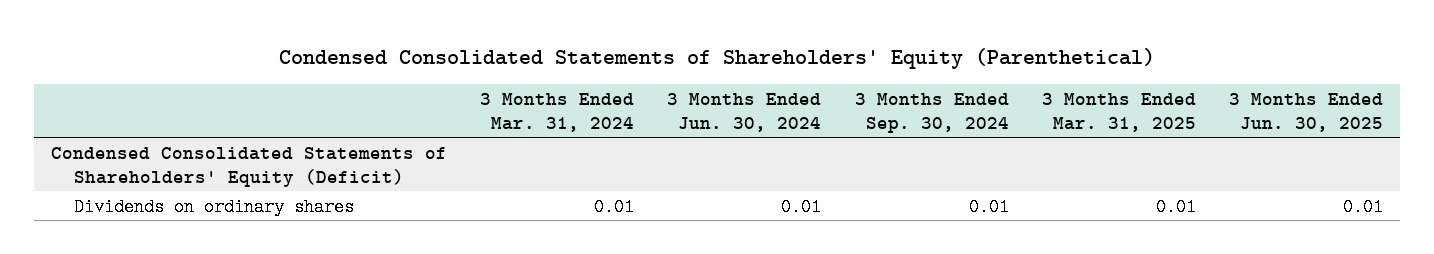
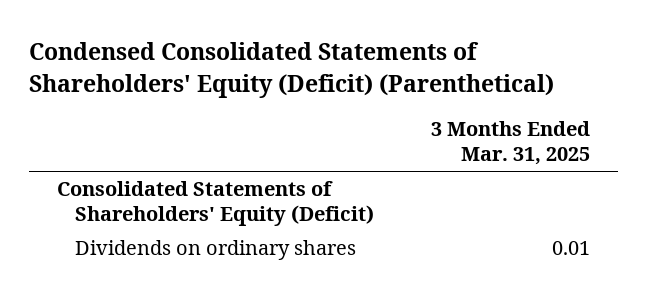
[278,48,1155,70] Condensed Consolidated Statements of Shareholders' Equity (Parenthetical) -> [28,42,554,98] Condensed Consolidated Statements of Shareholders' Equity (Deficit) (Parenthetical)
[479,92,634,132] 3 Months Ended Mar. 31, 2024 -> none
[667,92,822,132] 3 Months Ended Jun. 30, 2024 -> none
[854,92,1009,133] 3 Months Ended Sep. 30, 2024 -> none
[1229,92,1384,132] 3 Months Ended Jun. 30, 2025 -> none
[50,146,447,187] Condensed Consolidated Statements of Shareholders' Equity (Deficit) -> [57,181,374,227] Consolidated Statements of Shareholders' Equity (Deficit)

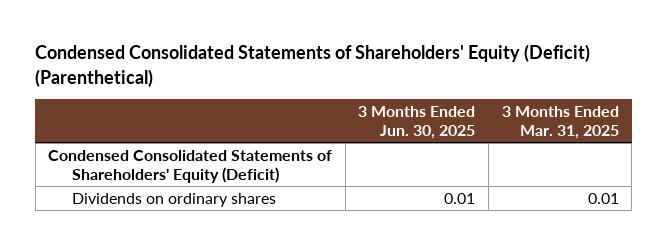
none -> [358,105,476,139] 3 Months Ended Jun. 30, 2025
[57,181,374,227] Consolidated Statements of Shareholders' Equity (Deficit) -> [48,149,333,183] Condensed Consolidated Statements of Shareholders' Equity (Deficit)

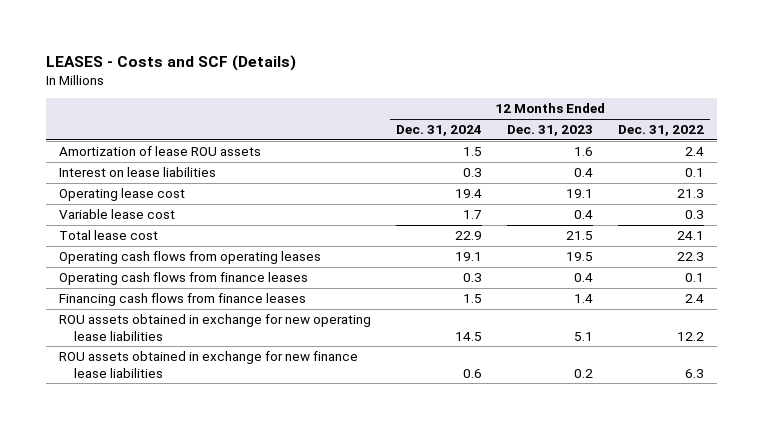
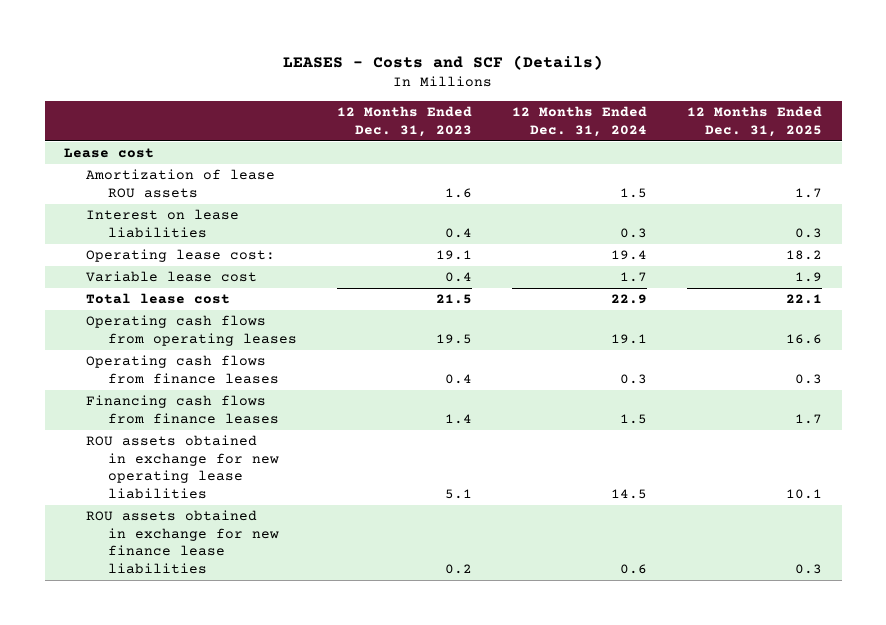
[618,125,705,137] Dec. 31, 2022 -> none
none -> [686,106,822,137] 12 Months Ended Dec. 31, 2025
none -> [64,148,155,159] Lease cost
[58,188,185,202] Operating lease cost -> [86,249,276,263] Operating lease cost:

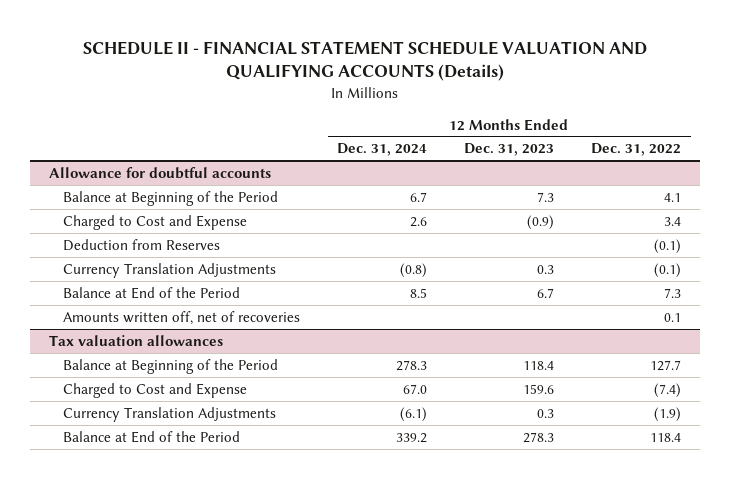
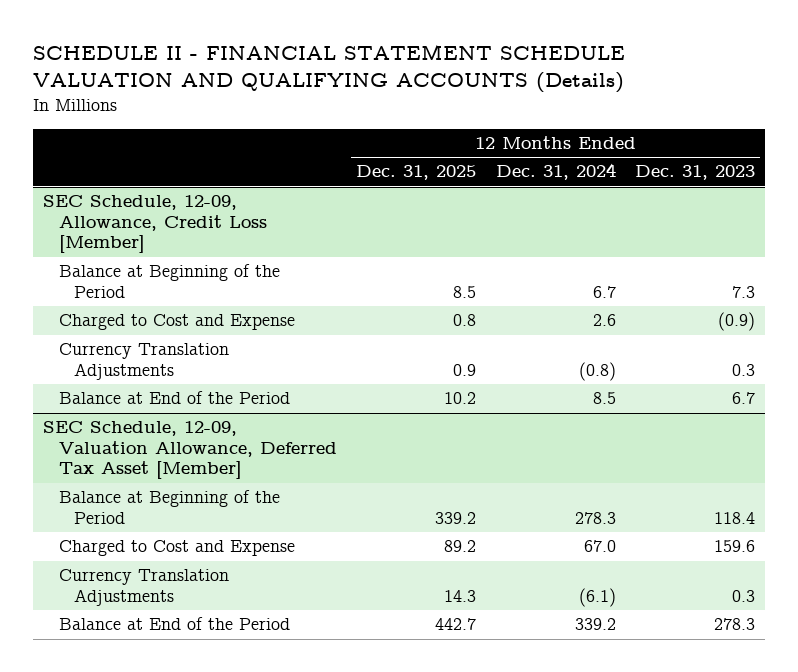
[591,143,682,157] Dec. 31, 2022 -> none
none -> [356,165,477,181] Dec. 31, 2025
[48,166,271,179] Allowance for doubtful accounts -> [42,195,267,254] SEC Schedule, 12-09, Allowance, Credit Loss [Member]
[62,238,220,251] Deduction from Reserves -> none
[62,310,300,325] Amounts written off, net of recoveries -> none
[48,334,223,346] Tax valuation allowances -> [42,421,337,480] SEC Schedule, 12-09, Valuation Allowance, Deferred Tax Asset [Member]

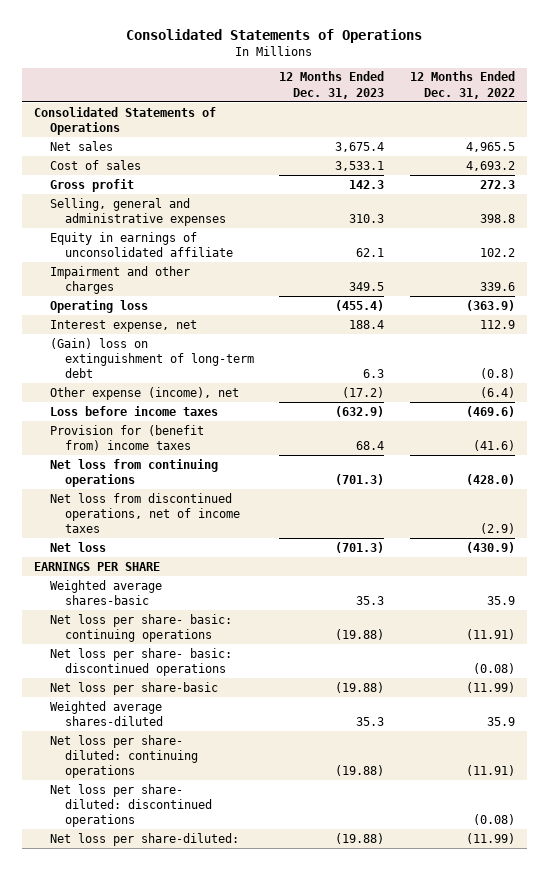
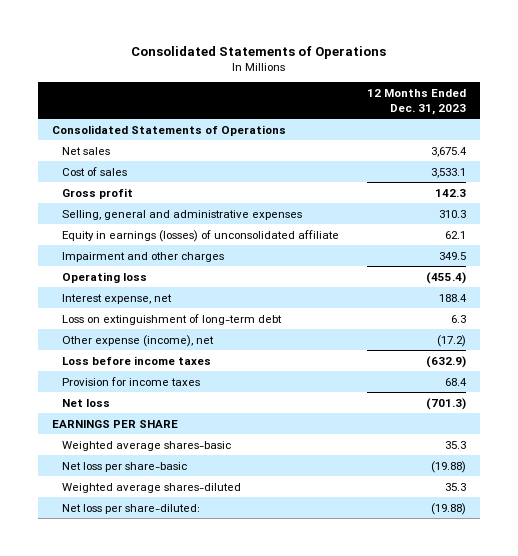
[409,71,515,99] 12 Months Ended Dec. 31, 2022 -> none
[49,231,234,257] Equity in earnings of unconsolidated affiliate -> [61,229,339,242] Equity in earnings (losses) of unconsolidated affiliate
[49,337,255,379] (Gain) loss on extinguishment of long-term debt -> [61,313,282,325] Loss on extinguishment of long-term debt
[49,458,218,487] Net loss from continuing operations -> none
[49,492,241,534] Net loss from discontinued operations, net of income taxes -> none
[49,424,204,451] Provision for (benefit from) income taxes -> [61,376,200,386] Provision for income taxes
[49,613,232,642] Net loss per share- basic: continuing operations -> none
[49,647,232,676] Net loss per share- basic: discontinued operations -> none
[49,734,199,779] Net loss per share- diluted: continuing operations -> none
[49,783,213,828] Net loss per share- diluted: discontinued operations -> none

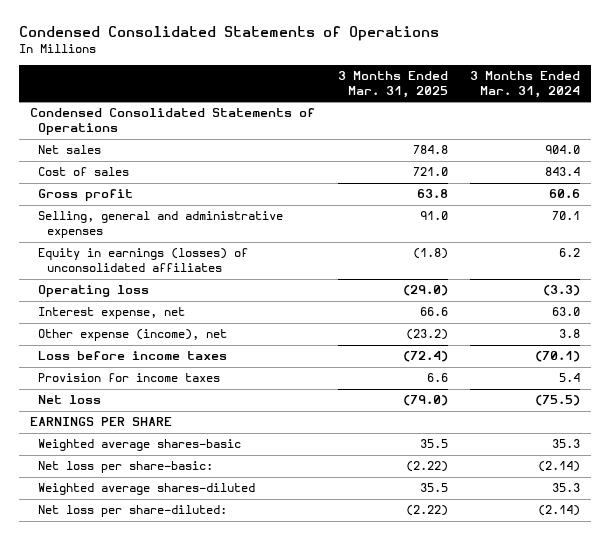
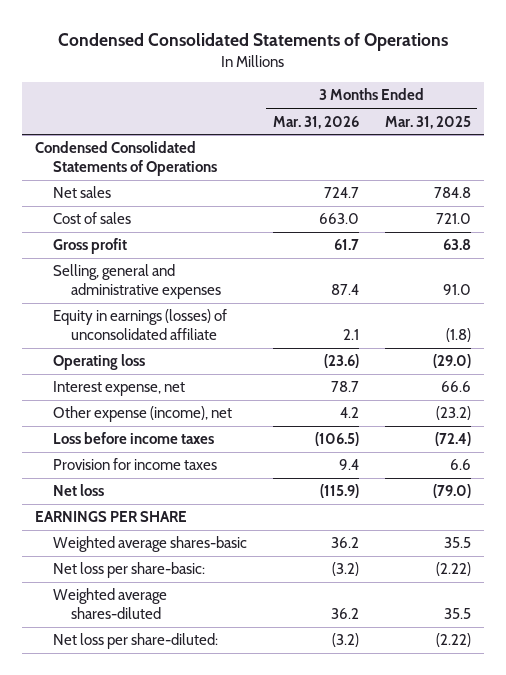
[470,71,581,99] 3 Months Ended Mar. 31, 2024 -> none
none -> [272,115,359,129] Mar. 31, 2026
[38,248,249,273] Equity in earnings (losses) of unconsolidated affiliates -> [53,309,228,341] Equity in earnings (losses) of unconsolidated affiliate

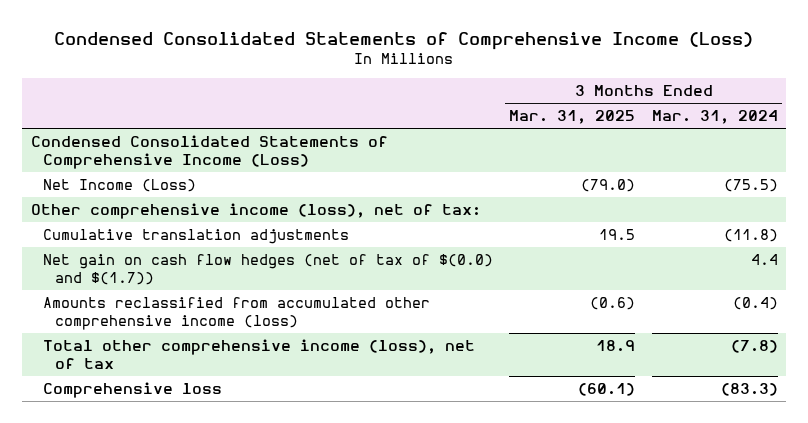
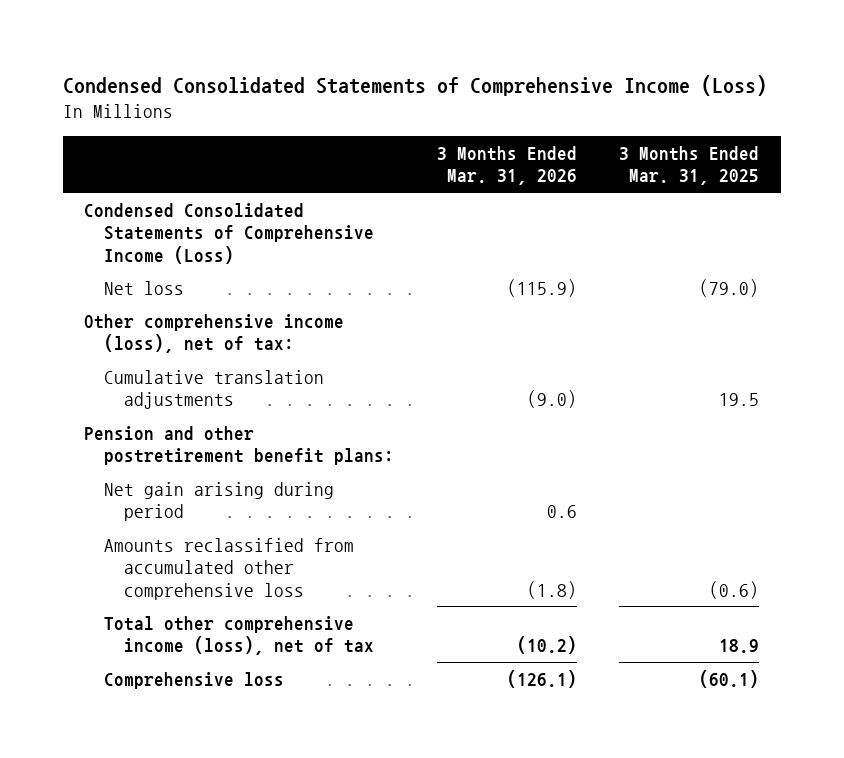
[651,110,778,125] Mar. 31, 2024 -> none
none -> [436,145,577,186] 3 Months Ended Mar. 31, 2026
[42,178,196,192] Net Income (Loss) -> [104,280,185,295] Net loss
[42,253,493,285] Net gain on cash flow hedges (net of tax of $(0.0) and $(1.7)) -> none
none -> [84,425,395,466] Pension and other postretirement benefit plans:
none -> [104,481,335,522] Net gain arising during period
[42,296,430,330] Amounts reclassified from accumulated other comprehensive income (loss) -> [104,537,355,600] Amounts reclassified from accumulated other comprehensive loss

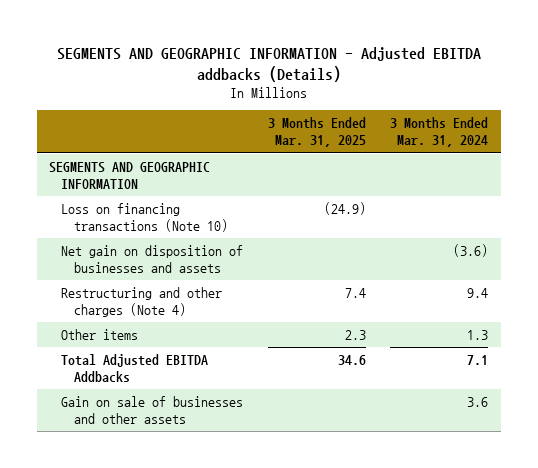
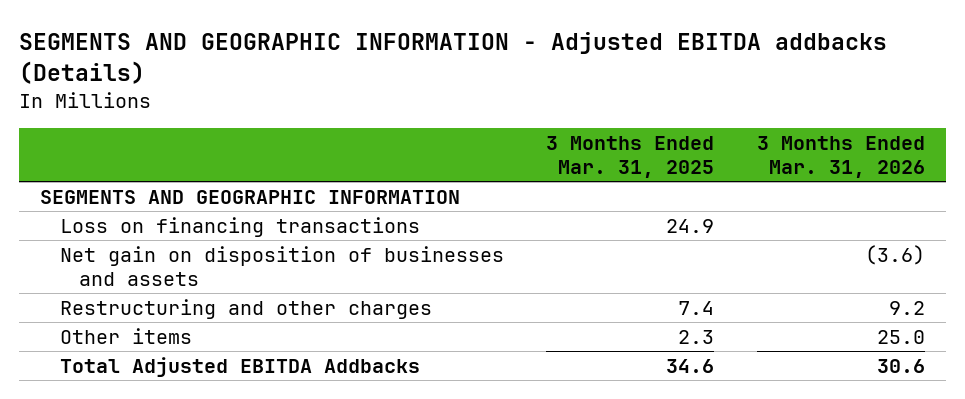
[390,117,489,148] 3 Months Ended Mar. 31, 2024 -> none
none -> [756,136,925,179] 3 Months Ended Mar. 31, 2026
[61,202,228,232] Loss on financing transactions (Note 10) -> [59,217,420,238] Loss on financing transactions
[323,201,366,215] (24.9) -> [666,219,715,234] 24.9
[61,286,223,317] Restructuring and other charges (Note 4) -> [59,299,432,320] Restructuring and other charges
[61,395,244,424] Gain on sale of businesses and other assets -> none

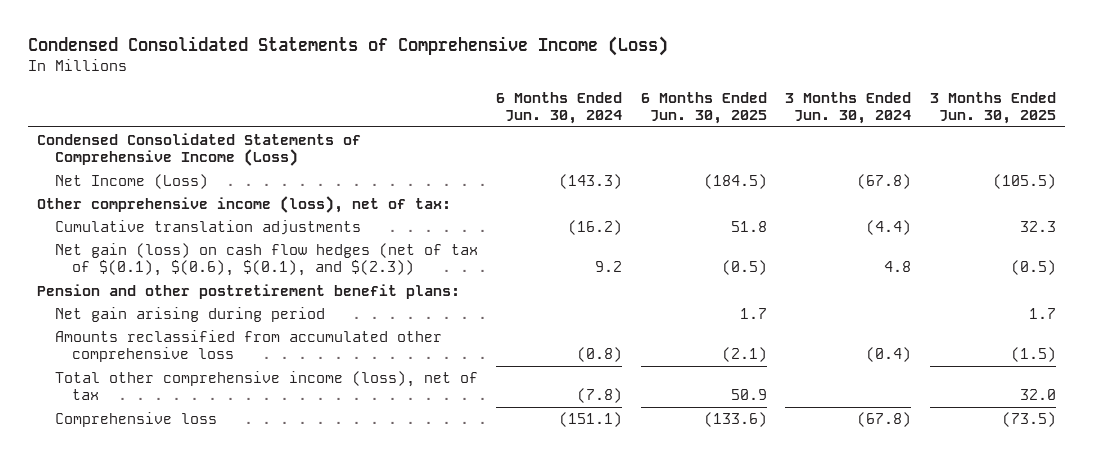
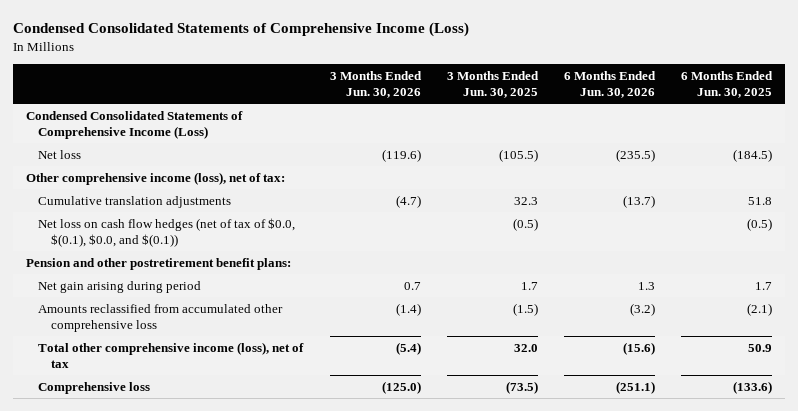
[496,91,623,125] 6 Months Ended Jun. 30, 2024 -> none
[785,91,912,125] 3 Months Ended Jun. 30, 2024 -> none
none -> [329,70,422,98] 3 Months Ended Jun. 30, 2026
none -> [564,70,657,98] 6 Months Ended Jun. 30, 2026
[54,173,208,189] Net Income (Loss) -> [38,149,82,159] Net loss
[54,242,478,277] Net gain (loss) on cash flow hedges (net of tax of $(0.1), $(0.6), $(0.1), and $(2.3)) -> [38,217,296,248] Net loss on cash flow hedges (net of tax of $0.0, $(0.1), $0.0, and $(0.1))

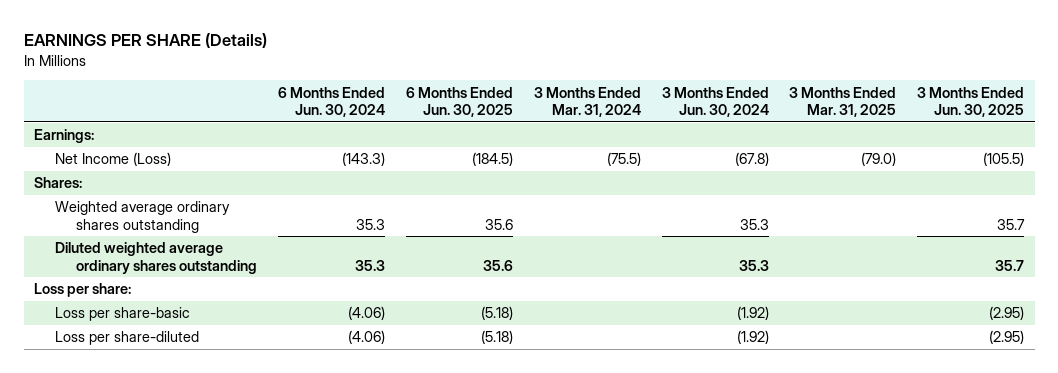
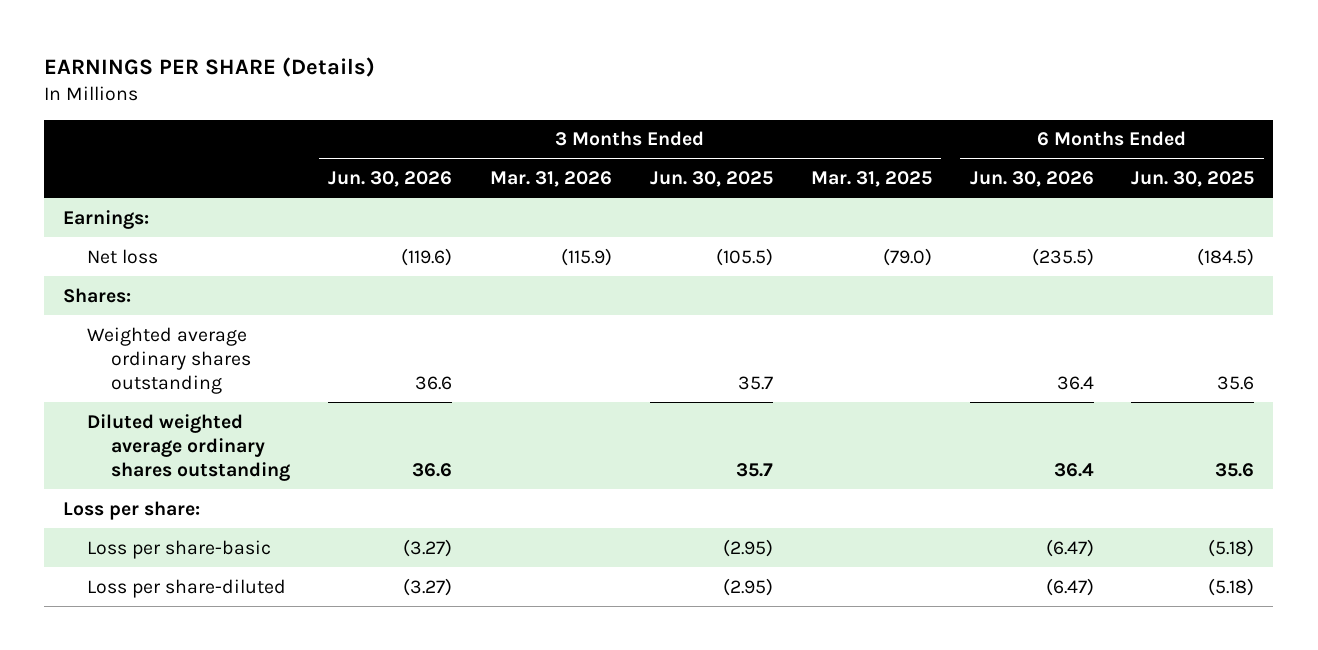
[278,86,386,117] 6 Months Ended Jun. 30, 2024 -> none
[533,86,641,117] 3 Months Ended Mar. 31, 2024 -> none
[661,86,769,117] 3 Months Ended Jun. 30, 2024 -> none
none -> [328,171,453,188] Jun. 30, 2026
none -> [490,171,613,188] Mar. 31, 2026
none -> [969,171,1094,188] Jun. 30, 2026
[55,152,172,167] Net Income (Loss) -> [87,248,159,264] Net loss

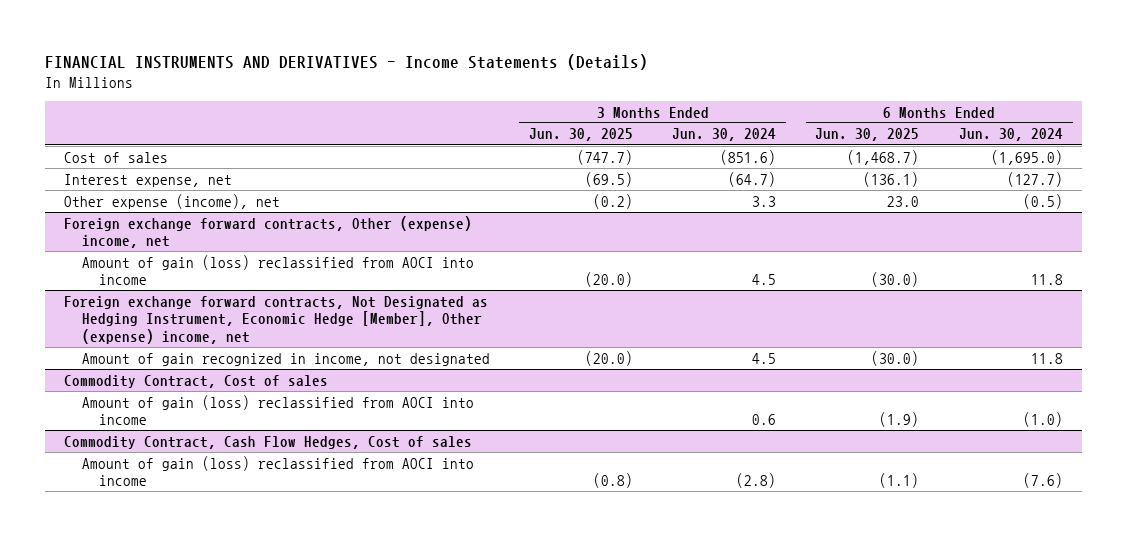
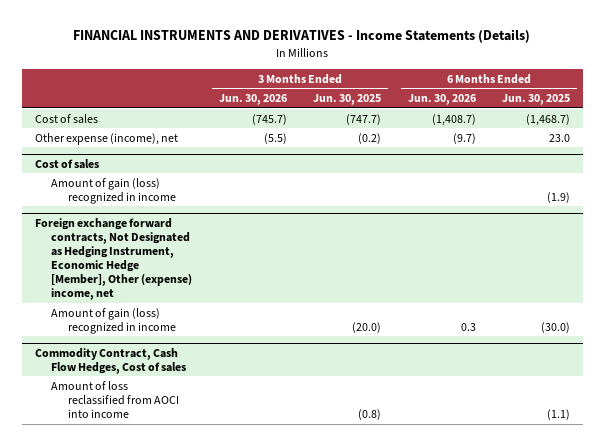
[672,128,777,142] Jun. 30, 2024 -> none
[958,128,1063,142] Jun. 30, 2024 -> none
none -> [218,94,287,106] Jun. 30, 2026
none -> [407,94,476,106] Jun. 30, 2026
[64,173,233,187] Interest expense, net -> none
[64,215,473,249] Foreign exchange forward contracts, Other (expense) income, net -> none
[81,254,474,286] Amount of gain (loss) reclassified from AOCI into income -> none
none -> [34,158,99,169] Cost of sales
none -> [51,177,176,204] Amount of gain (loss) recognized in income
[64,374,329,388] Commodity Contract, Cost of sales -> none
[81,394,474,426] Amount of gain (loss) reclassified from AOCI into income -> none
[81,352,490,366] Amount of gain recognized in income, not designated -> [51,307,176,334] Amount of gain (loss) recognized in income
[81,455,474,487] Amount of gain (loss) reclassified from AOCI into income -> [51,380,179,418] Amount of loss reclassified from AOCI into income

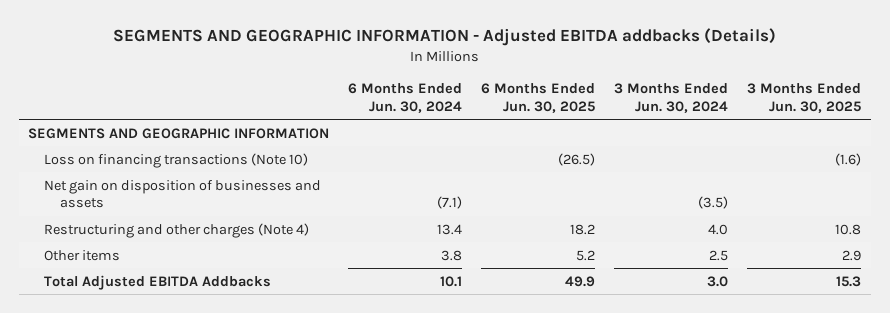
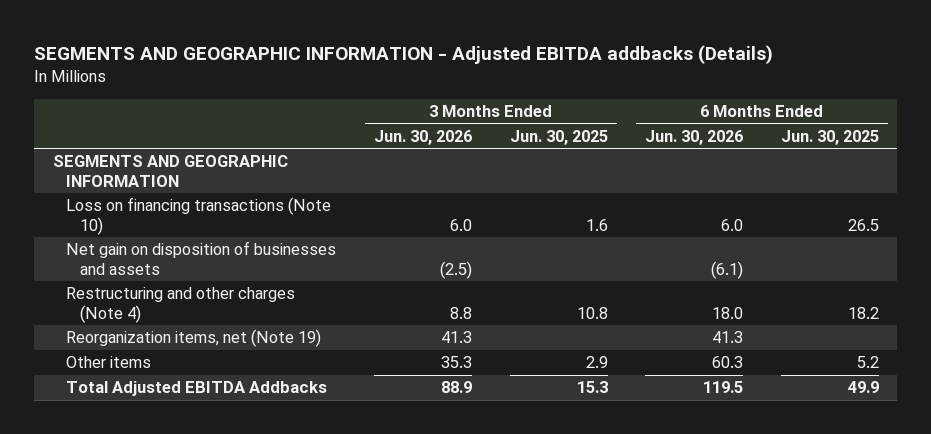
[348,83,463,113] 6 Months Ended Jun. 30, 2024 -> none
[614,83,729,113] 3 Months Ended Jun. 30, 2024 -> none
none -> [373,129,472,145] Jun. 30, 2026
none -> [645,129,744,145] Jun. 30, 2026
[558,152,596,166] (26.5) -> [847,218,879,231] 26.5
[835,152,862,166] (1.6) -> [585,218,608,231] 1.6
none -> [66,329,322,348] Reorganization items, net (Note 19)

